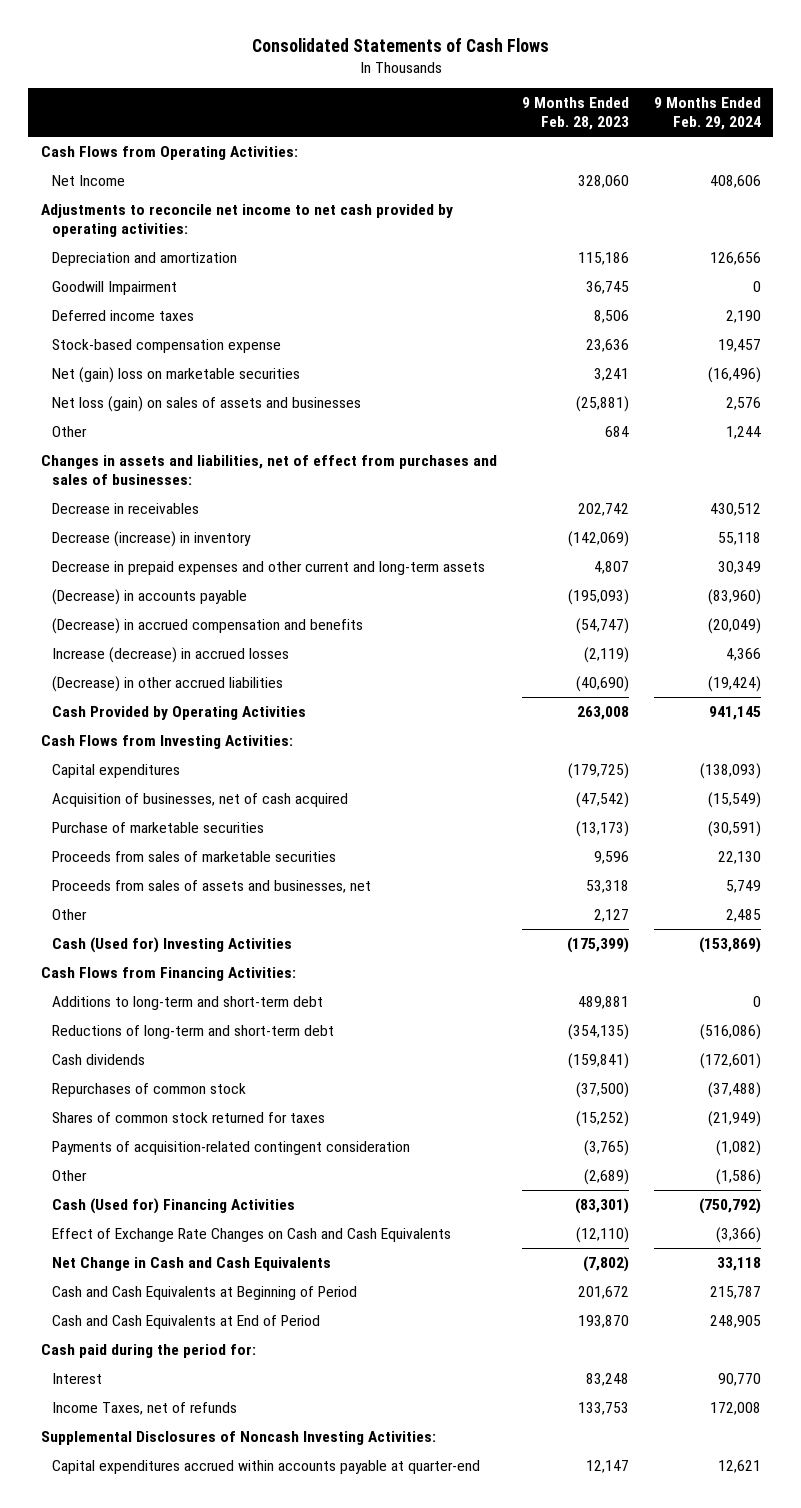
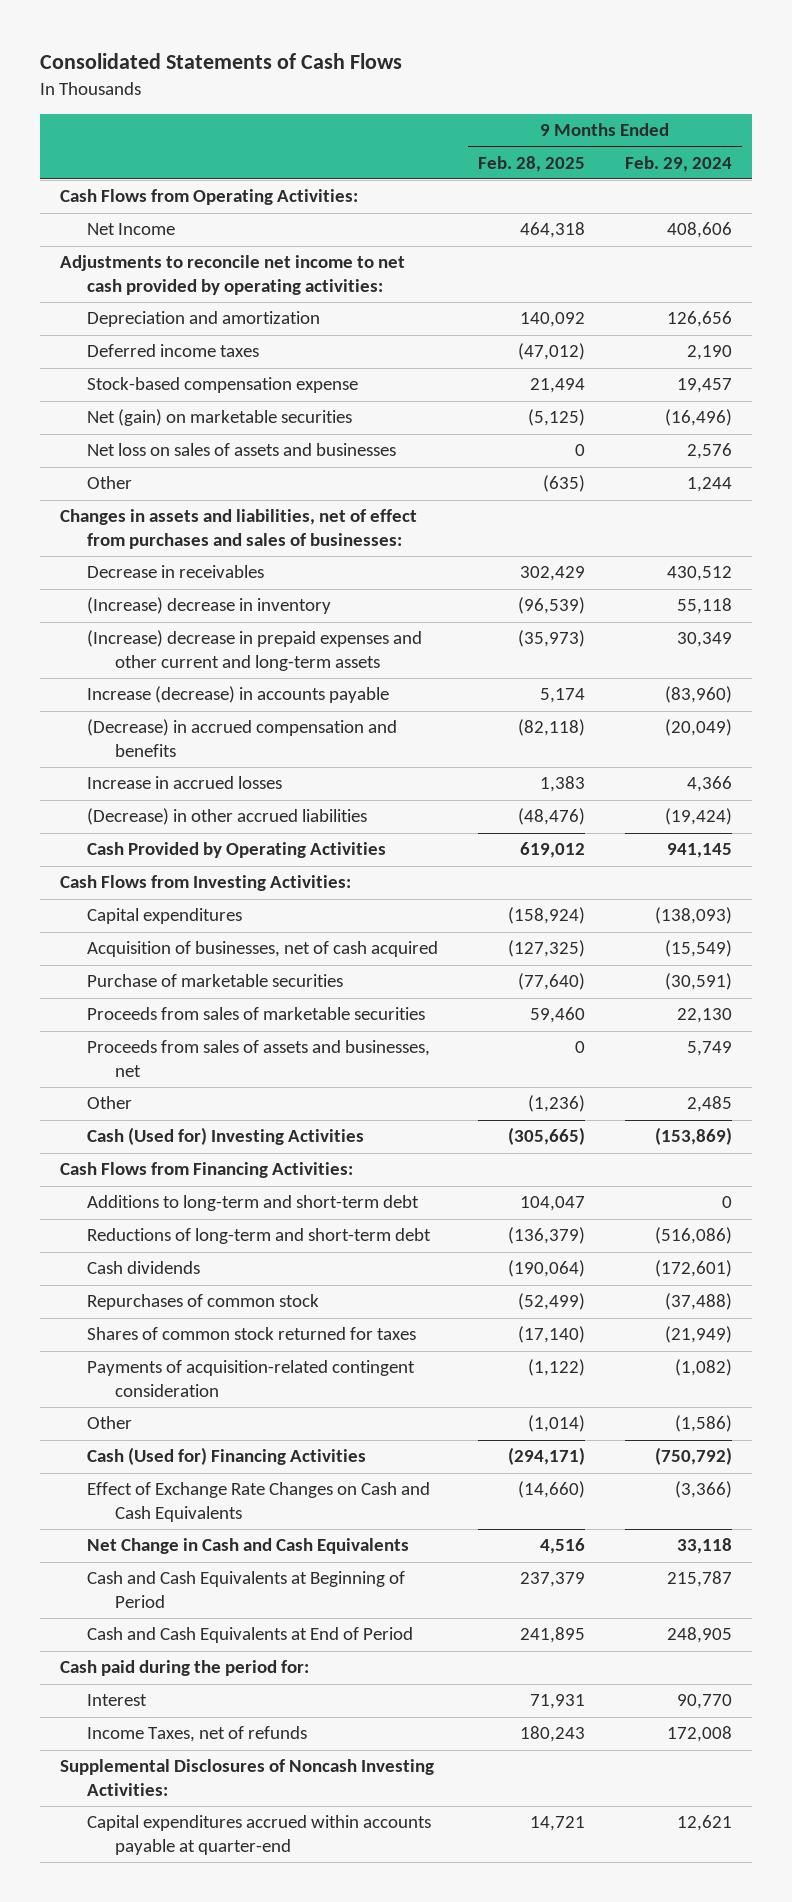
[521,97,629,131] 9 Months Ended Feb. 28, 2023 -> none
none -> [478,155,586,172] Feb. 28, 2025
[51,280,177,295] Goodwill Impairment -> none
[51,366,300,383] Net (gain) loss on marketable securities -> [87,409,353,427] Net (gain) on marketable securities
[51,395,361,412] Net loss (gain) on sales of assets and businesses -> [87,443,397,457] Net loss on sales of assets and businesses
[51,530,251,547] Decrease (increase) in inventory -> [87,597,332,615] (Increase) decrease in inventory
[51,560,485,575] Decrease in prepaid expenses and other current and long-term assets -> [87,630,423,671] (Increase) decrease in prepaid expenses and other current and long-term assets
[51,588,247,605] (Decrease) in accounts payable -> [87,686,390,704] Increase (decrease) in accounts payable
[51,646,289,663] Increase (decrease) in accrued losses -> [87,776,283,790] Increase in accrued losses

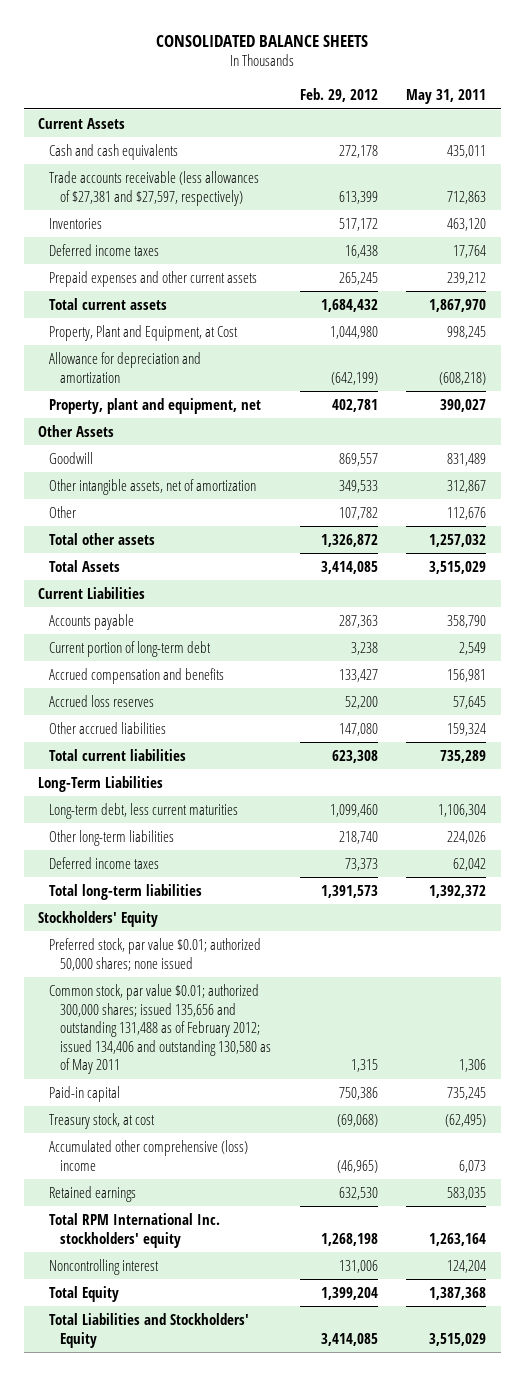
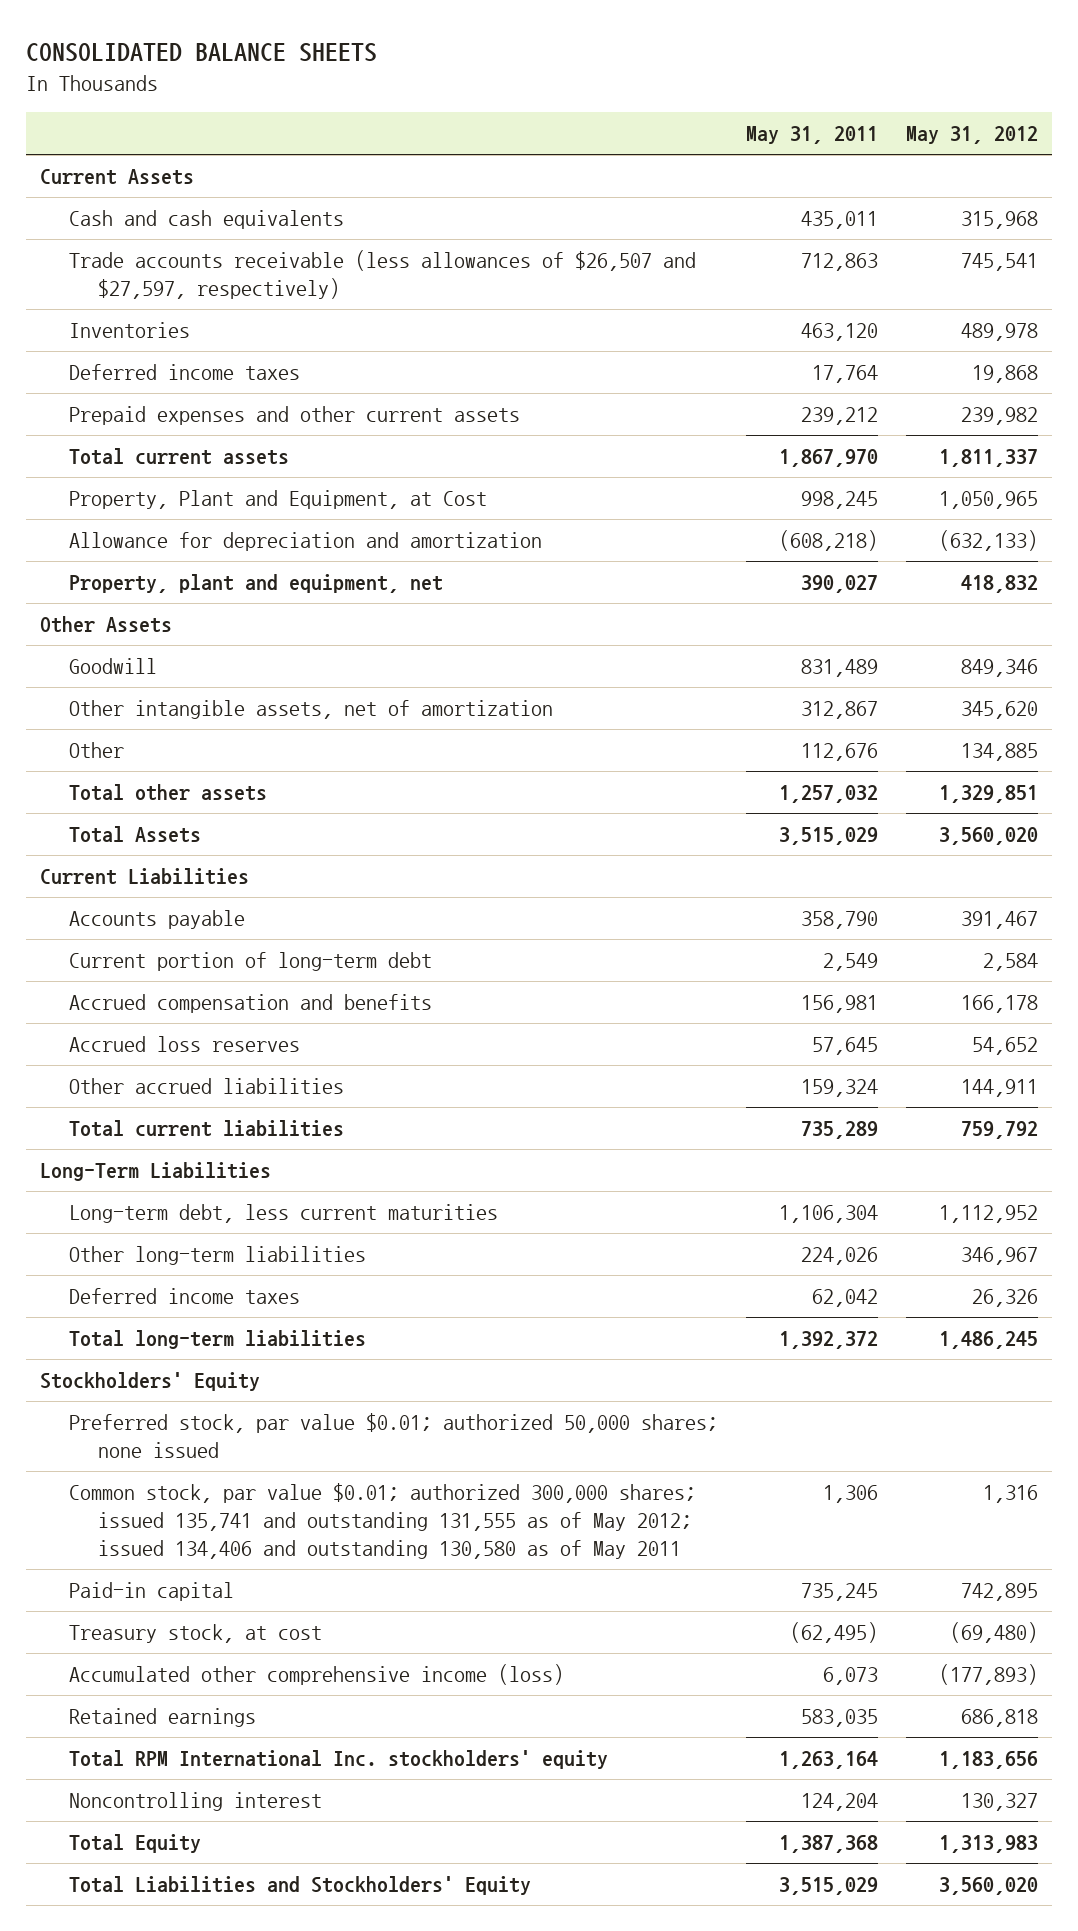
[299,88,378,103] Feb. 29, 2012 -> none
none -> [905,126,1038,145] May 31, 2012
[48,170,259,206] Trade accounts receivable (less allowances of $27,381 and $27,597, respectively) -> [69,250,697,300] Trade accounts receivable (less allowances of $26,507 and $27,597, respectively)
[48,983,272,1075] Common stock, par value $0.01; authorized 300,000 shares; issued 135,656 and outstanding 131,488 as of February 2012; issued 134,406 and outstanding 130,580 as of May 2011 -> [69,1483,697,1560] Common stock, par value $0.01; authorized 300,000 shares; issued 135,741 and outstanding 131,555 as of May 2012; issued 134,406 and outstanding 130,580 as of May 2011
[48,1139,248,1171] Accumulated other comprehensive (loss) income -> [69,1664,565,1686] Accumulated other comprehensive income (loss)

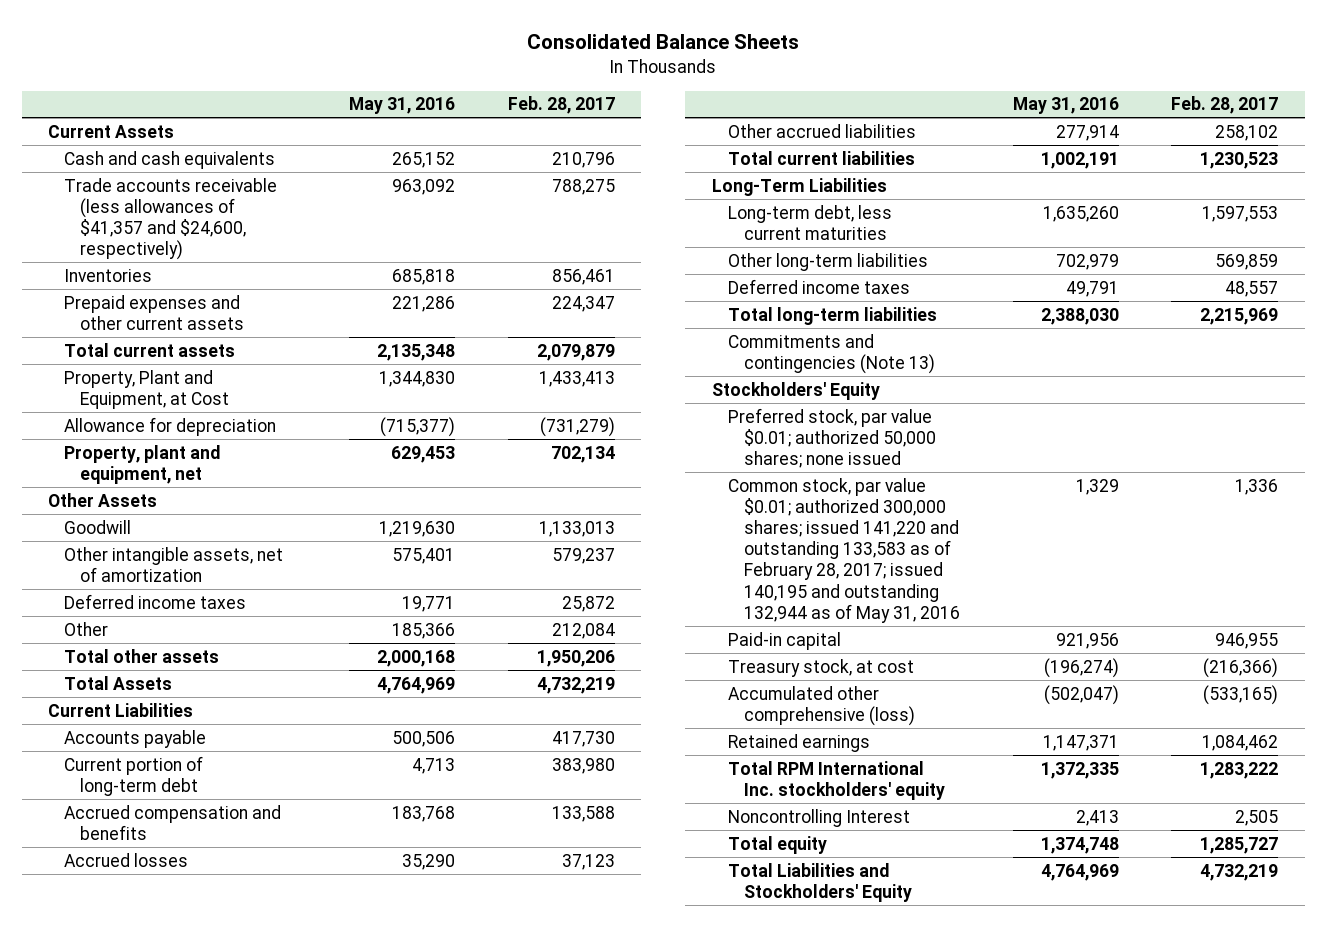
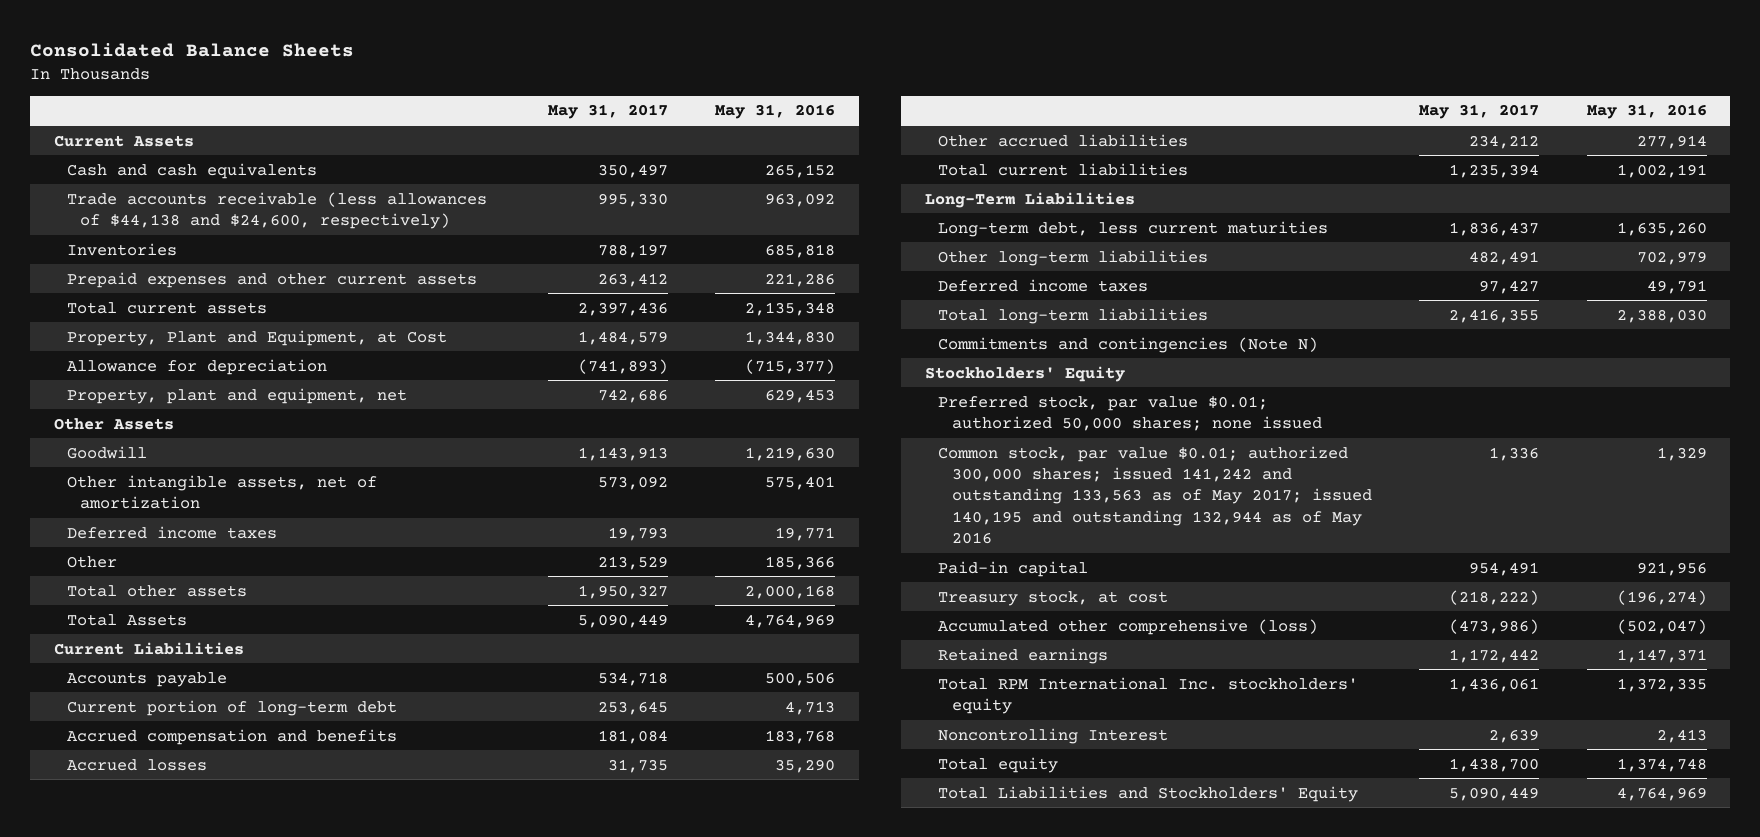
[507,96,615,115] Feb. 28, 2017 -> none
none -> [547,104,668,120] May 31, 2017
[63,177,277,261] Trade accounts receivable (less allowances of $41,357 and $24,600, respectively) -> [66,191,487,229] Trade accounts receivable (less allowances of $44,138 and $24,600, respectively)
[727,333,935,374] Commitments and contingencies (Note 13) -> [938,336,1319,353] Commitments and contingencies (Note N)
[727,477,960,623] Common stock, par value $0.01; authorized 300,000 shares; issued 141,220 and outstanding 133,583 as of February 28, 2017; issued 140,195 and outstanding 132,944 as of May 31, 2016 -> [938,445,1372,545] Common stock, par value $0.01; authorized 300,000 shares; issued 141,242 and outstanding 133,563 as of May 2017; issued 140,195 and outstanding 132,944 as of May 2016

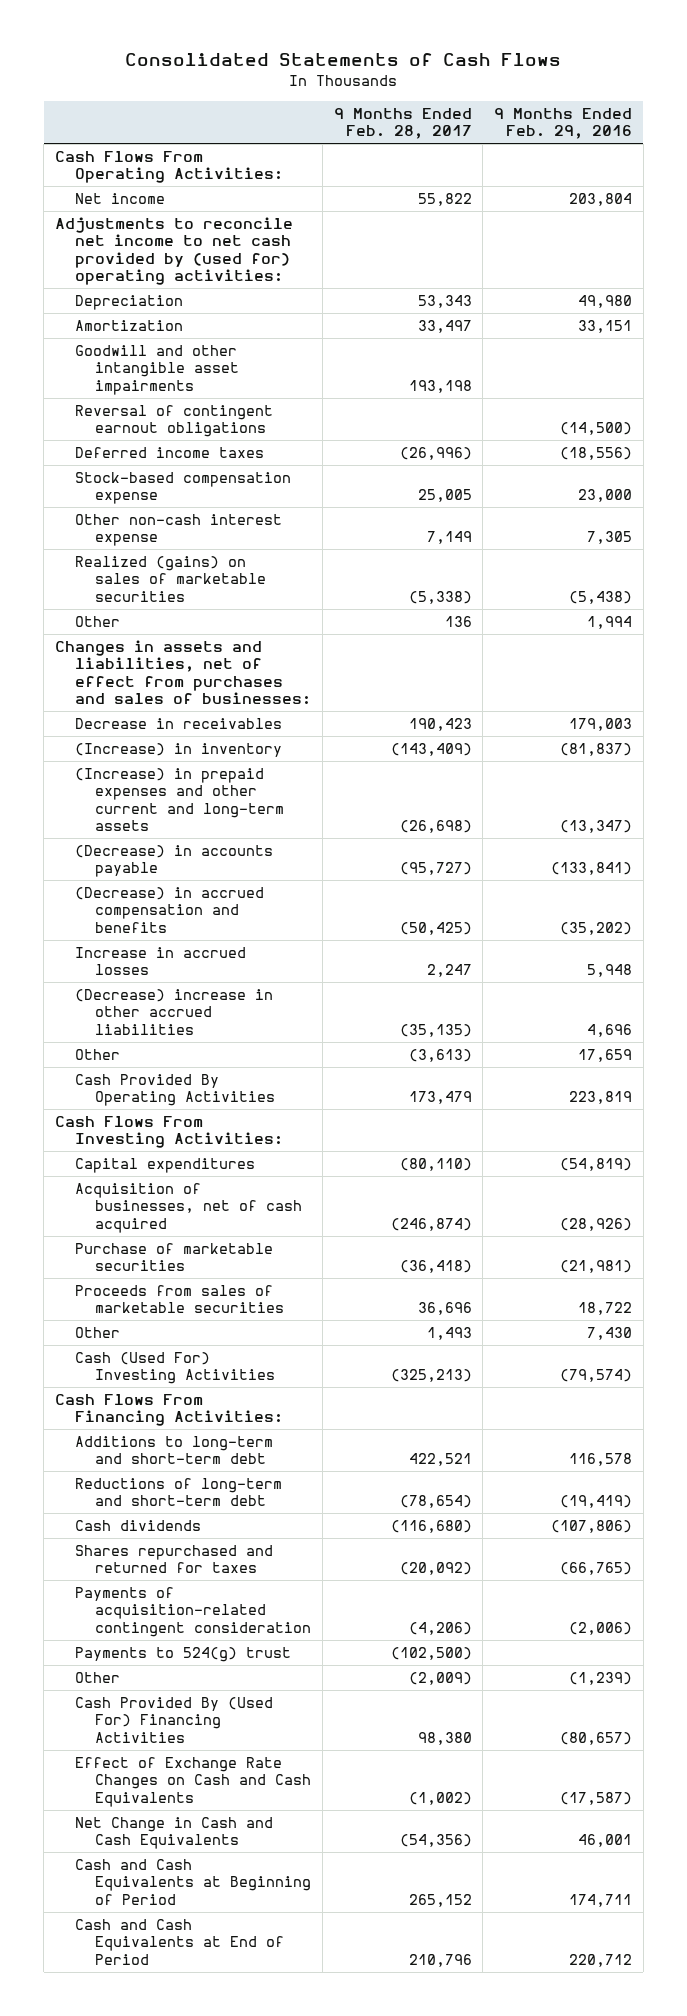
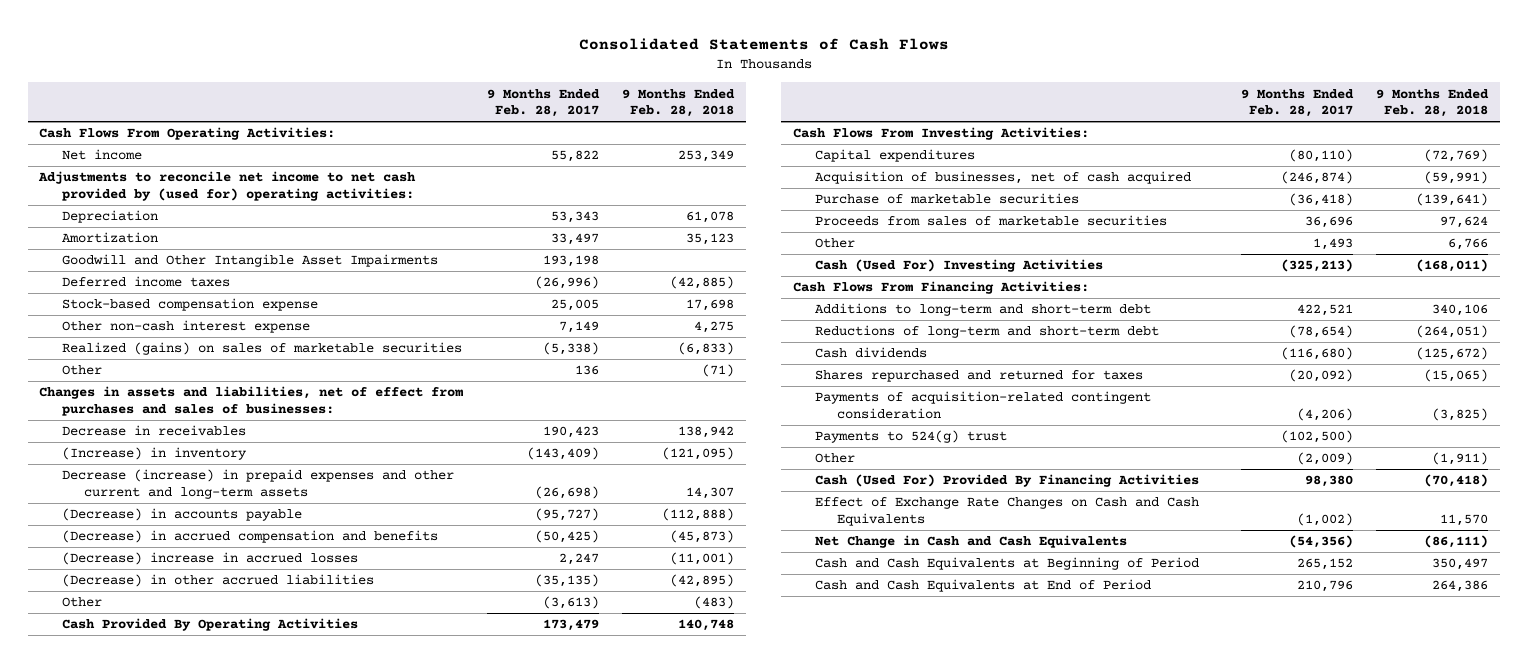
[494,107,633,140] 9 Months Ended Feb. 29, 2016 -> none
none -> [622,88,736,118] 9 Months Ended Feb. 28, 2018
[75,405,274,438] Reversal of contingent earnout obligations -> none
[75,345,240,395] Goodwill and other intangible asset impairments -> [61,254,438,268] Goodwill and Other Intangible Asset Impairments
[75,768,285,832] (Increase) in prepaid expenses and other current and long-term assets -> [61,469,454,499] Decrease (increase) in prepaid expenses and other current and long-term assets
[75,947,247,976] Increase in accrued losses -> [61,552,358,566] (Decrease) increase in accrued losses
[75,989,274,1035] (Decrease) increase in other accrued liabilities -> [61,574,374,588] (Decrease) in other accrued liabilities
[75,1697,274,1743] Cash Provided By (Used For) Financing Activities -> [815,474,1200,488] Cash (Used For) Provided By Financing Activities

